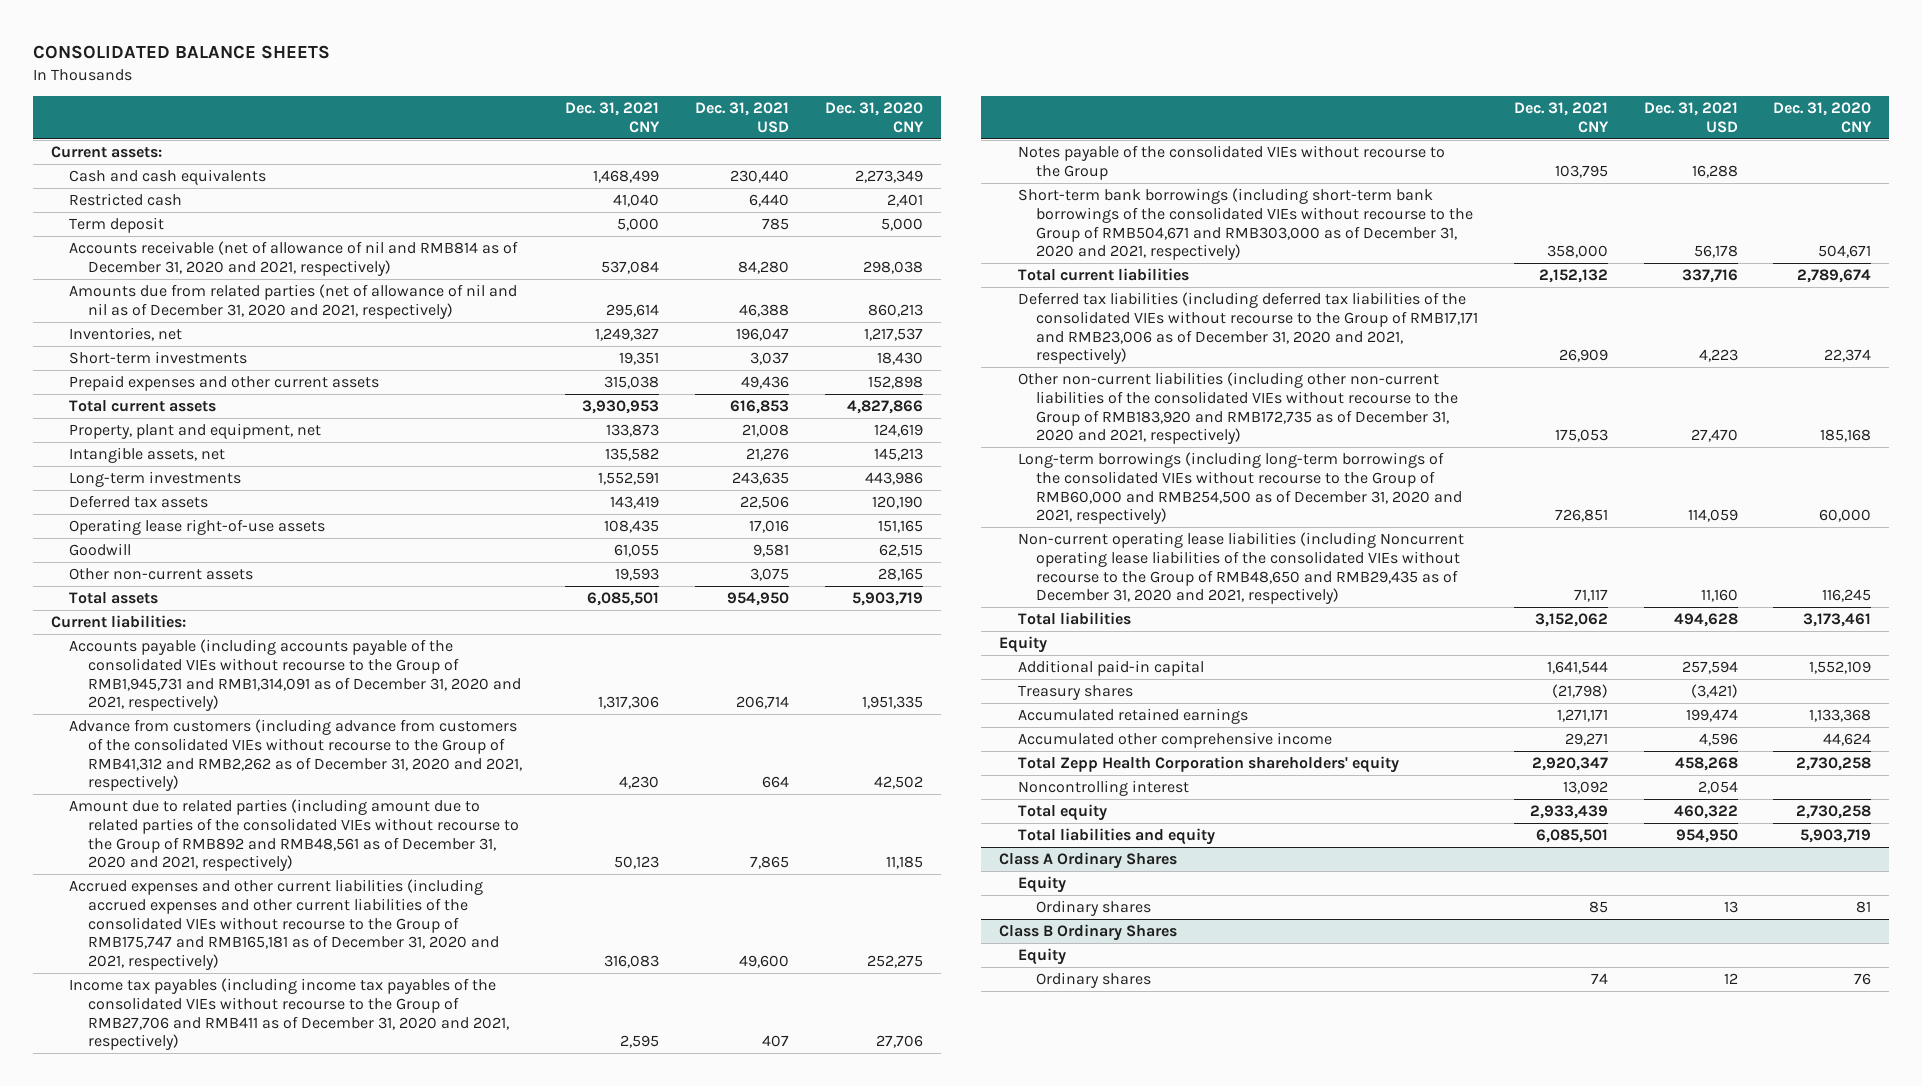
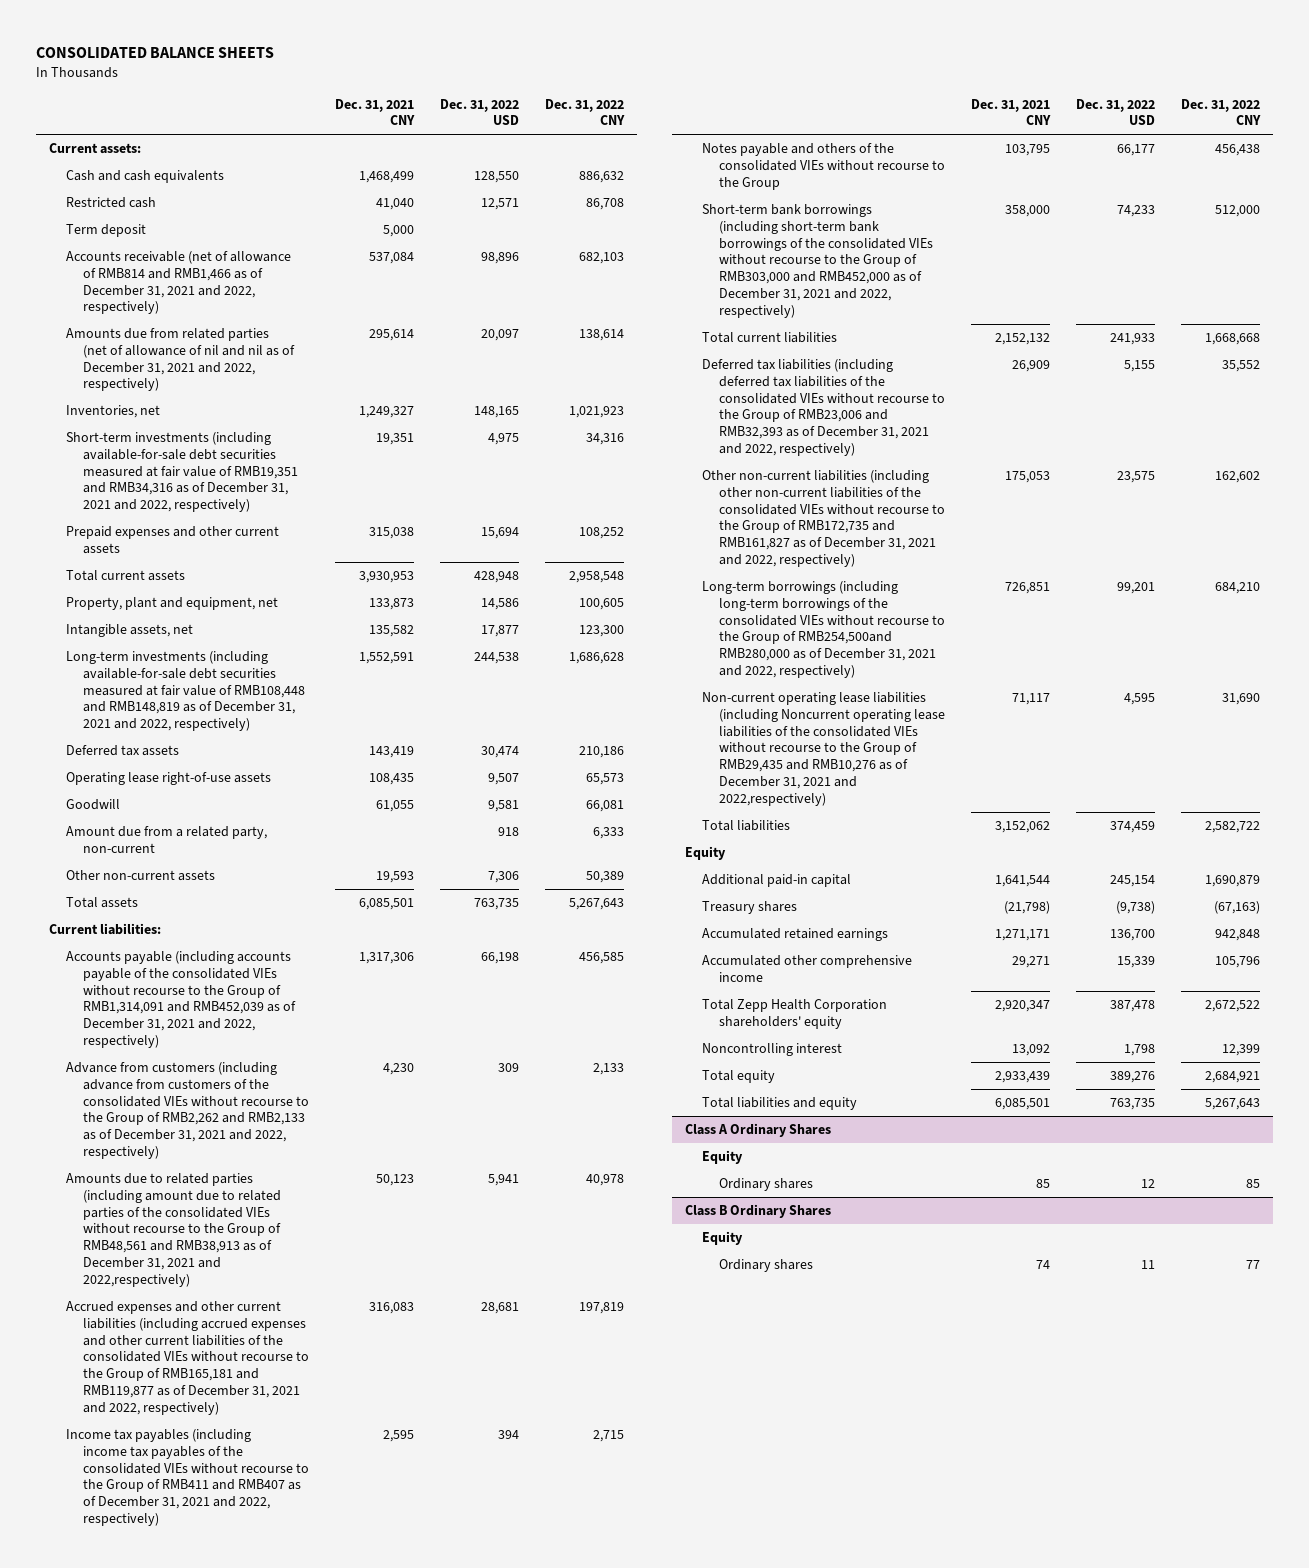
[695,102,790,133] Dec. 31, 2021 USD -> none
[824,102,924,133] Dec. 31, 2020 CNY -> none
none -> [440,98,520,126] Dec. 31, 2022 USD
none -> [545,98,626,126] Dec. 31, 2022 CNY
[69,241,519,276] Accounts receivable (net of allowance of nil and RMB814 as of December 31, 2020 and 2021, respectively) -> [66,251,292,315] Accounts receivable (net of allowance of RMB814 and RMB1,466 as of December 31, 2021 and 2022, respectively)
[69,284,518,319] Amounts due from related parties (net of allowance of nil and nil as of December 31, 2020 and 2021, respectively) -> [66,328,296,392] Amounts due from related parties (net of allowance of nil and nil as of December 31, 2021 and 2022, respectively)
[69,351,248,365] Short-term investments -> [66,432,299,513] Short-term investments (including available-for-sale debt securities measured at fair value of RMB19,351 and RMB34,316 as of December 31, 2021 and 2022, respectively)
[69,471,242,488] Long-term investments -> [66,651,306,732] Long-term investments (including available-for-sale debt securities measured at fair value of RMB108,448 and RMB148,819 as of December 31, 2021 and 2022, respectively)
none -> [66,826,268,853] Amount due from a related party, non-current
[69,639,521,712] Accounts payable (including accounts payable of the consolidated VIEs without recourse to the Group of RMB1,945,731 and RMB1,314,091 as of December 31, 2020 and 2021, respectively) -> [66,951,297,1048] Accounts payable (including accounts payable of the consolidated VIEs without recourse to the Group of RMB1,314,091 and RMB452,039 as of December 31, 2021 and 2022, respectively)
[69,719,522,792] Advance from customers (including advance from customers of the consolidated VIEs without recourse to the Group of RMB41,312 and RMB2,262 as of December 31, 2020 and 2021, respectively) -> [66,1062,310,1159] Advance from customers (including advance from customers of the consolidated VIEs without recourse to the Group of RMB2,262 and RMB2,133 as of December 31, 2021 and 2022, respectively)
[69,799,519,872] Amount due to related parties (including amount due to related parties of the consolidated VIEs without recourse to the Group of RMB892 and RMB48,561 as of December 31, 2020 and 2021, respectively) -> [66,1173,282,1287] Amounts due to related parties (including amount due to related parties of the consolidated VIEs without recourse to the Group of RMB48,561 and RMB38,913 as of December 31, 2021 and 2022,respectively)
[69,879,499,971] Accrued expenses and other current liabilities (including accrued expenses and other current liabilities of the consolidated VIEs without recourse to the Group of RMB175,747 and RMB165,181 as of December 31, 2020 and 2021, respectively) -> [66,1301,310,1415] Accrued expenses and other current liabilities (including accrued expenses and other current liabilities of the consolidated VIEs without recourse to the Group of RMB165,181 and RMB119,877 as of December 31, 2021 and 2022, respectively)
[69,978,509,1051] Income tax payables (including income tax payables of the consolidated VIEs without recourse to the Group of RMB27,706 and RMB411 as of December 31, 2020 and 2021, respectively) -> [66,1429,310,1526] Income tax payables (including income tax payables of the consolidated VIEs without recourse to the Group of RMB411 and RMB407 as of December 31, 2021 and 2022, respectively)
[1017,145,1445,180] Notes payable of the consolidated VIEs without recourse to the Group -> [701,143,945,190] Notes payable and others of the consolidated VIEs without recourse to the Group
[1017,188,1473,261] Short-term bank borrowings (including short-term bank borrowings of the consolidated VIEs without recourse to the Group of RMB504,671 and RMB303,000 as of December 31, 2020 and 2021, respectively) -> [701,204,933,318] Short-term bank borrowings (including short-term bank borrowings of the consolidated VIEs without recourse to the Group of RMB303,000 and RMB452,000 as of December 31, 2021 and 2022, respectively)
[1017,292,1478,365] Deferred tax liabilities (including deferred tax liabilities of the consolidated VIEs without recourse to the Group of RMB17,171 and RMB23,006 as of December 31, 2020 and 2021, respectively) -> [701,359,945,456] Deferred tax liabilities (including deferred tax liabilities of the consolidated VIEs without recourse to the Group of RMB23,006 and RMB32,393 as of December 31, 2021 and 2022, respectively)
[1017,372,1458,445] Other non-current liabilities (including other non-current liabilities of the consolidated VIEs without recourse to the Group of RMB183,920 and RMB172,735 as of December 31, 2020 and 2021, respectively) -> [701,470,945,567] Other non-current liabilities (including other non-current liabilities of the consolidated VIEs without recourse to the Group of RMB172,735 and RMB161,827 as of December 31, 2021 and 2022, respectively)
[1017,452,1462,525] Long-term borrowings (including long-term borrowings of the consolidated VIEs without recourse to the Group of RMB60,000 and RMB254,500 as of December 31, 2020 and 2021, respectively) -> [701,581,945,678] Long-term borrowings (including long-term borrowings of the consolidated VIEs without recourse to the Group of RMB254,500and RMB280,000 as of December 31, 2021 and 2022, respectively)
[1017,532,1464,605] Non-current operating lease liabilities (including Noncurrent operating lease liabilities of the consolidated VIEs without recourse to the Group of RMB48,650 and RMB29,435 as of December 31, 2020 and 2021, respectively) -> [701,692,945,806] Non-current operating lease liabilities (including Noncurrent operating lease liabilities of the consolidated VIEs without recourse to the Group of RMB29,435 and RMB10,276 as of December 31, 2021 and 2022,respectively)

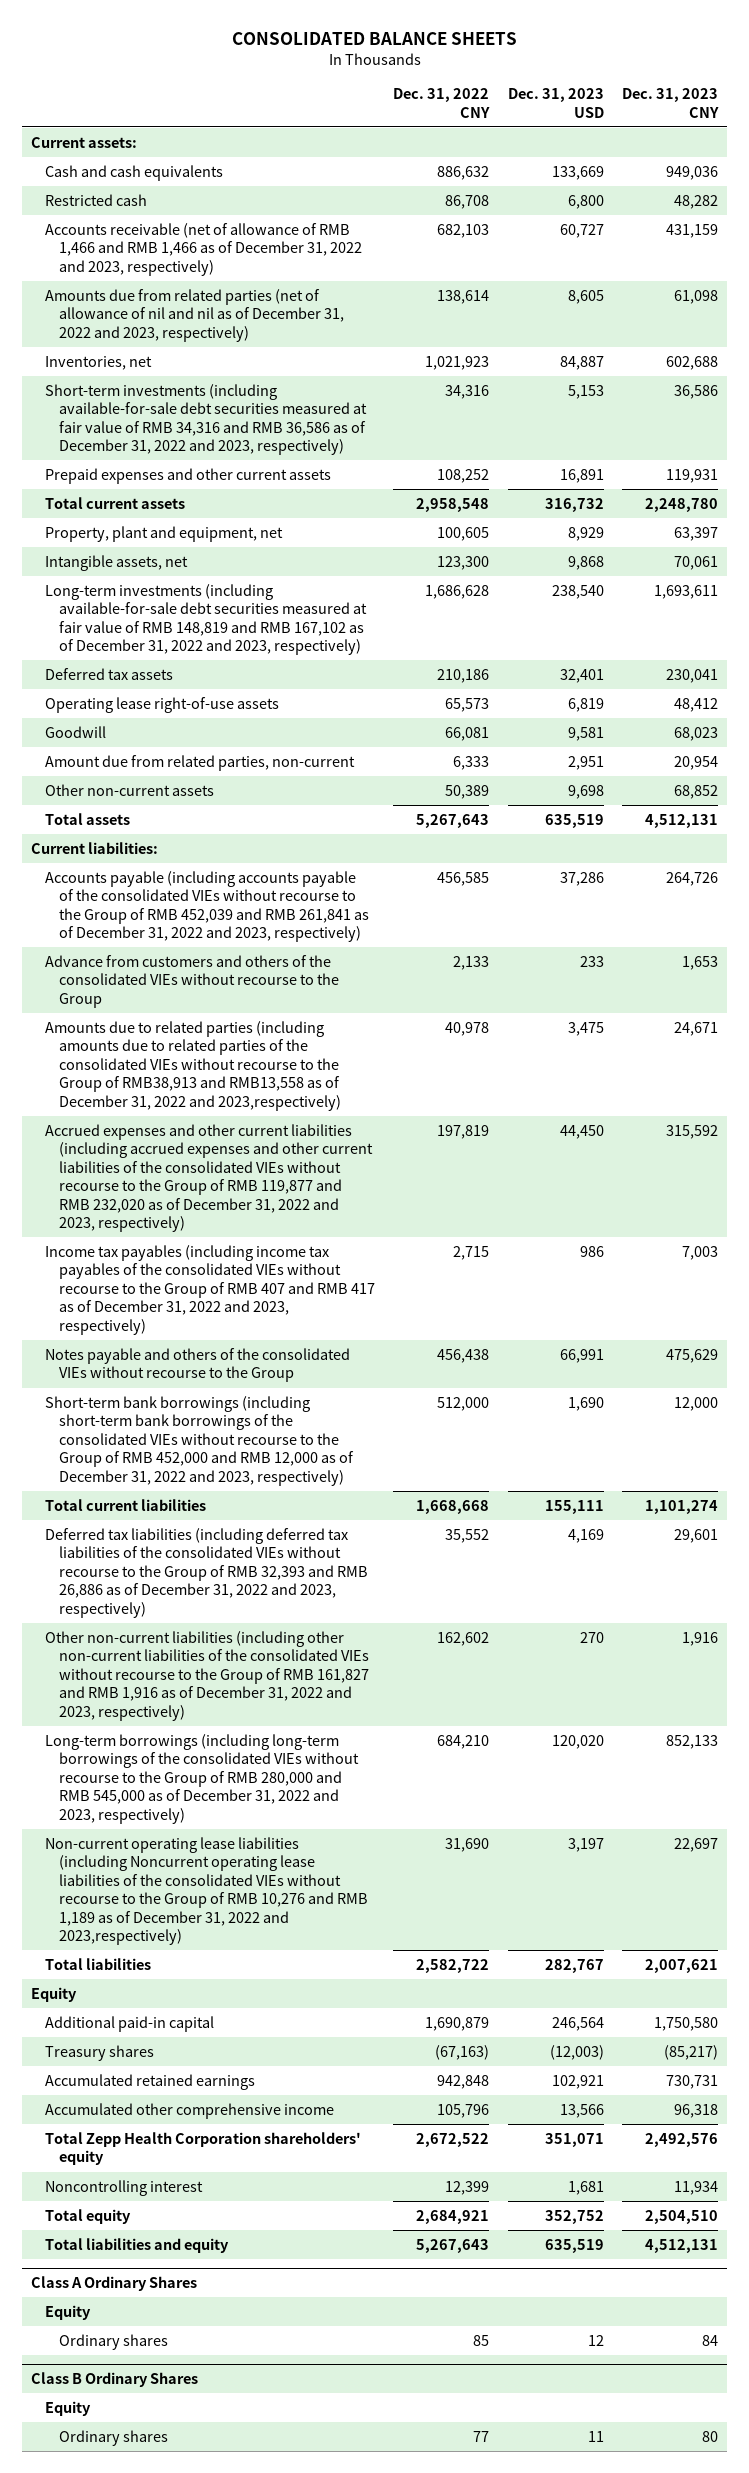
[335,98,416,126] Dec. 31, 2021 CNY -> none
[440,98,520,126] Dec. 31, 2022 USD -> none
none -> [507,88,604,118] Dec. 31, 2023 USD
none -> [621,88,719,118] Dec. 31, 2023 CNY
[66,224,147,238] Term deposit -> none
[66,251,292,315] Accounts receivable (net of allowance of RMB814 and RMB1,466 as of December 31, 2021 and 2022, respectively) -> [45,222,363,276] Accounts receivable (net of allowance of RMB 1,466 and RMB 1,466 as of December 31, 2022 and 2023, respectively)
[66,328,296,392] Amounts due from related parties (net of allowance of nil and nil as of December 31, 2021 and 2022, respectively) -> [45,288,345,342] Amounts due from related parties (net of allowance of nil and nil as of December 31, 2022 and 2023, respectively)
[66,432,299,513] Short-term investments (including available-for-sale debt securities measured at fair value of RMB19,351 and RMB34,316 as of December 31, 2021 and 2022, respectively) -> [45,383,368,456] Short-term investments (including available-for-sale debt securities measured at fair value of RMB 34,316 and RMB 36,586 as of December 31, 2022 and 2023, respectively)
[66,651,306,732] Long-term investments (including available-for-sale debt securities measured at fair value of RMB108,448 and RMB148,819 as of December 31, 2021 and 2022, respectively) -> [45,583,368,656] Long-term investments (including available-for-sale debt securities measured at fair value of RMB 148,819 and RMB 167,102 as of December 31, 2022 and 2023, respectively)
[66,826,268,853] Amount due from a related party, non-current -> [45,754,356,771] Amount due from related parties, non-current
[66,951,297,1048] Accounts payable (including accounts payable of the consolidated VIEs without recourse to the Group of RMB1,314,091 and RMB452,039 as of December 31, 2021 and 2022, respectively) -> [45,870,370,943] Accounts payable (including accounts payable of the consolidated VIEs without recourse to the Group of RMB 452,039 and RMB 261,841 as of December 31, 2022 and 2023, respectively)
[66,1062,310,1159] Advance from customers (including advance from customers of the consolidated VIEs without recourse to the Group of RMB2,262 and RMB2,133 as of December 31, 2021 and 2022, respectively) -> [45,954,340,1008] Advance from customers and others of the consolidated VIEs without recourse to the Group
[66,1173,282,1287] Amounts due to related parties (including amount due to related parties of the consolidated VIEs without recourse to the Group of RMB48,561 and RMB38,913 as of December 31, 2021 and 2022,respectively) -> [45,1020,342,1111] Amounts due to related parties (including amounts due to related parties of the consolidated VIEs without recourse to the Group of RMB38,913 and RMB13,558 as of December 31, 2022 and 2023,respectively)
[66,1301,310,1415] Accrued expenses and other current liabilities (including accrued expenses and other current liabilities of the consolidated VIEs without recourse to the Group of RMB165,181 and RMB119,877 as of December 31, 2021 and 2022, respectively) -> [45,1123,374,1233] Accrued expenses and other current liabilities (including accrued expenses and other current liabilities of the consolidated VIEs without recourse to the Group of RMB 119,877 and RMB 232,020 as of December 31, 2022 and 2023, respectively)
[66,1429,310,1526] Income tax payables (including income tax payables of the consolidated VIEs without recourse to the Group of RMB411 and RMB407 as of December 31, 2021 and 2022, respectively) -> [45,1244,376,1335] Income tax payables (including income tax payables of the consolidated VIEs without recourse to the Group of RMB 407 and RMB 417 as of December 31, 2022 and 2023, respectively)
[701,204,933,318] Short-term bank borrowings (including short-term bank borrowings of the consolidated VIEs without recourse to the Group of RMB303,000 and RMB452,000 as of December 31, 2021 and 2022, respectively) -> [45,1395,355,1486] Short-term bank borrowings (including short-term bank borrowings of the consolidated VIEs without recourse to the Group of RMB 452,000 and RMB 12,000 as of December 31, 2022 and 2023, respectively)
[701,359,945,456] Deferred tax liabilities (including deferred tax liabilities of the consolidated VIEs without recourse to the Group of RMB23,006 and RMB32,393 as of December 31, 2021 and 2022, respectively) -> [45,1527,369,1618] Deferred tax liabilities (including deferred tax liabilities of the consolidated VIEs without recourse to the Group of RMB 32,393 and RMB 26,886 as of December 31, 2022 and 2023, respectively)
[701,470,945,567] Other non-current liabilities (including other non-current liabilities of the consolidated VIEs without recourse to the Group of RMB172,735 and RMB161,827 as of December 31, 2021 and 2022, respectively) -> [45,1630,370,1721] Other non-current liabilities (including other non-current liabilities of the consolidated VIEs without recourse to the Group of RMB 161,827 and RMB 1,916 as of December 31, 2022 and 2023, respectively)
[701,581,945,678] Long-term borrowings (including long-term borrowings of the consolidated VIEs without recourse to the Group of RMB254,500and RMB280,000 as of December 31, 2021 and 2022, respectively) -> [45,1733,360,1824] Long-term borrowings (including long-term borrowings of the consolidated VIEs without recourse to the Group of RMB 280,000 and RMB 545,000 as of December 31, 2022 and 2023, respectively)
[701,692,945,806] Non-current operating lease liabilities (including Noncurrent operating lease liabilities of the consolidated VIEs without recourse to the Group of RMB29,435 and RMB10,276 as of December 31, 2021 and 2022,respectively) -> [45,1836,369,1946] Non-current operating lease liabilities (including Noncurrent operating lease liabilities of the consolidated VIEs without recourse to the Group of RMB 10,276 and RMB 1,189 as of December 31, 2022 and 2023,respectively)

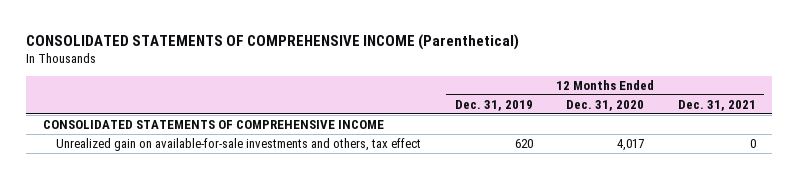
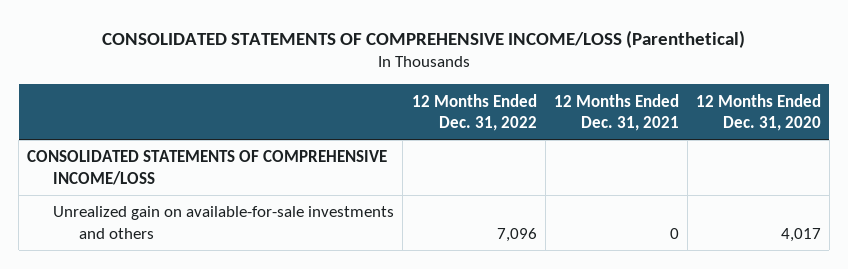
[25,33,519,50] CONSOLIDATED STATEMENTS OF COMPREHENSIVE INCOME (Parenthetical) -> [102,29,746,48] CONSOLIDATED STATEMENTS OF COMPREHENSIVE INCOME/LOSS (Parenthetical)
[454,99,533,111] Dec. 31, 2019 -> none
none -> [411,93,537,131] 12 Months Ended Dec. 31, 2022
[42,119,384,129] CONSOLIDATED STATEMENTS OF COMPREHENSIVE INCOME -> [27,150,388,185] CONSOLIDATED STATEMENTS OF COMPREHENSIVE INCOME/LOSS
[56,137,422,151] Unrealized gain on available-for-sale investments and others, tax effect -> [53,206,395,239] Unrealized gain on available-for-sale investments and others

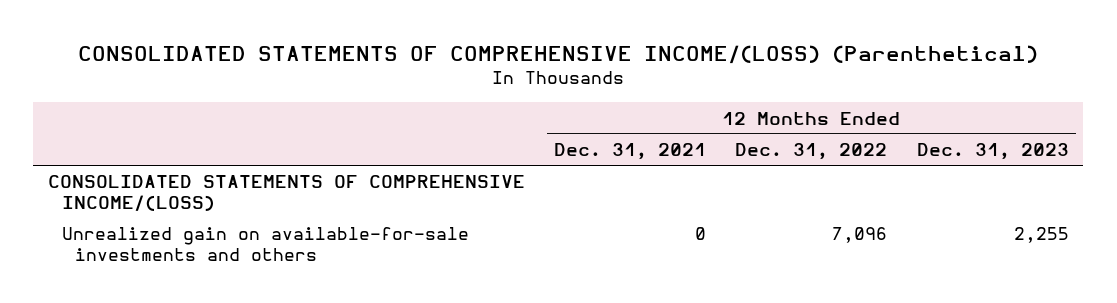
[102,29,746,48] CONSOLIDATED STATEMENTS OF COMPREHENSIVE INCOME/LOSS (Parenthetical) -> [78,44,1039,64] CONSOLIDATED STATEMENTS OF COMPREHENSIVE INCOME/(LOSS) (Parenthetical)
[695,93,821,131] 12 Months Ended Dec. 31, 2020 -> none
none -> [916,143,1069,161] Dec. 31, 2023
[27,150,388,185] CONSOLIDATED STATEMENTS OF COMPREHENSIVE INCOME/LOSS -> [48,175,526,212] CONSOLIDATED STATEMENTS OF COMPREHENSIVE INCOME/(LOSS)

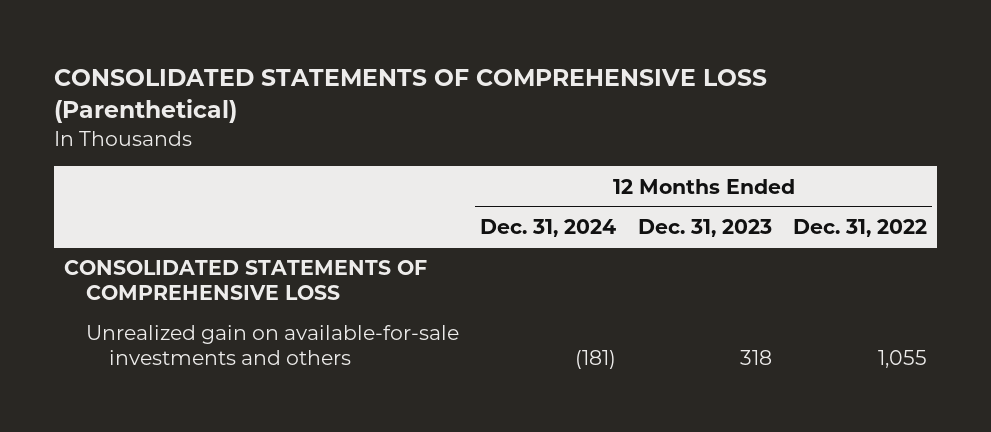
[78,44,1039,64] CONSOLIDATED STATEMENTS OF COMPREHENSIVE INCOME/(LOSS) (Parenthetical) -> [53,68,767,123] CONSOLIDATED STATEMENTS OF COMPREHENSIVE LOSS (Parenthetical)
[554,143,707,161] Dec. 31, 2021 -> none
none -> [480,219,617,238] Dec. 31, 2024
[48,175,526,212] CONSOLIDATED STATEMENTS OF COMPREHENSIVE INCOME/(LOSS) -> [64,260,428,300] CONSOLIDATED STATEMENTS OF COMPREHENSIVE LOSS
[832,227,888,244] 7,096 -> [877,349,927,368] 1,055
[1013,227,1069,244] 2,255 -> [739,349,772,365] 318

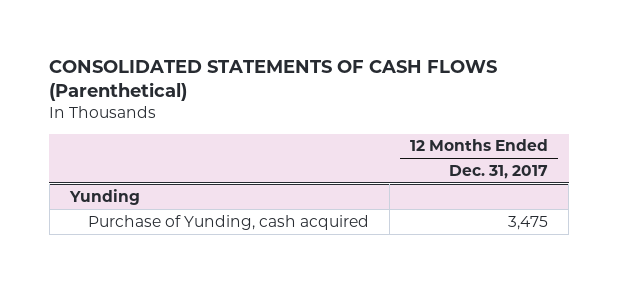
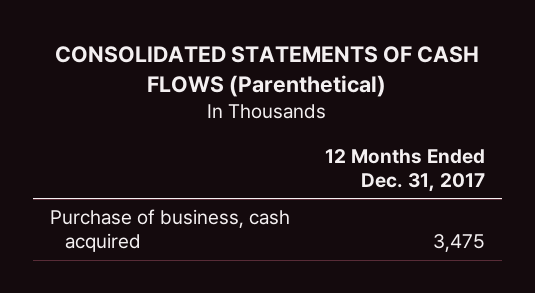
[69,188,141,205] Yunding -> none
[87,214,369,230] Purchase of Yunding, cash acquired -> [49,209,290,253] Purchase of business, cash acquired

